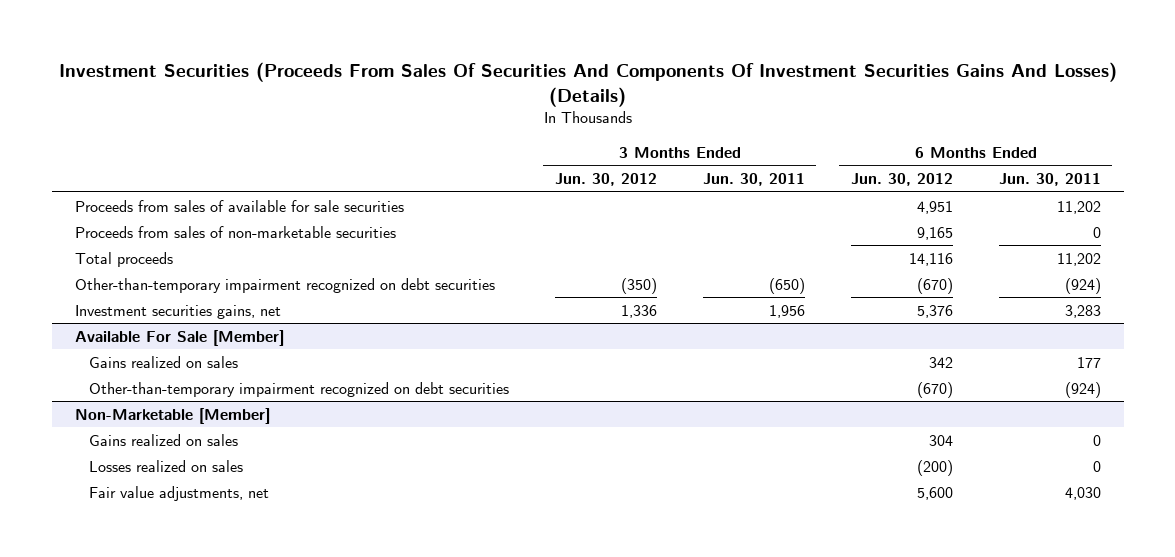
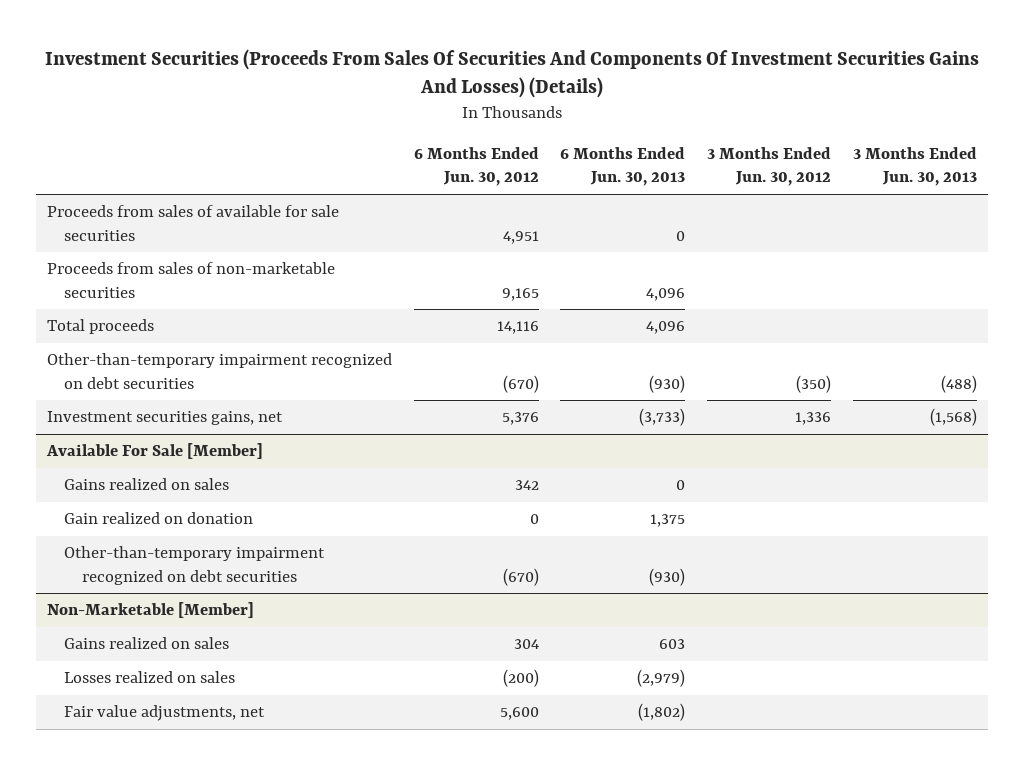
[702,173,805,187] Jun. 30, 2011 -> none
[998,173,1101,187] Jun. 30, 2011 -> none
none -> [560,146,686,187] 6 Months Ended Jun. 30, 2013
none -> [853,146,978,187] 3 Months Ended Jun. 30, 2013
none -> [64,512,254,525] Gain realized on donation

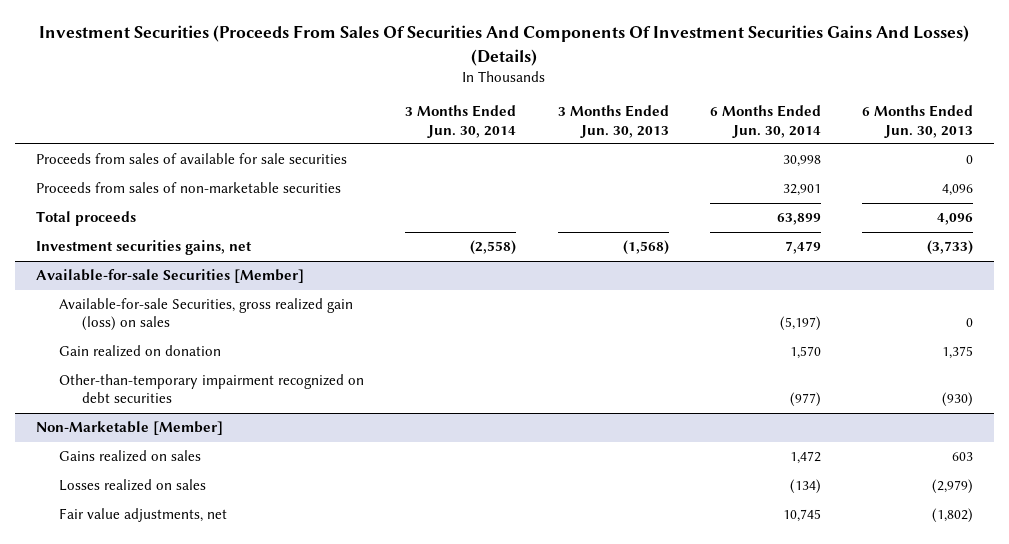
[413,146,539,187] 6 Months Ended Jun. 30, 2012 -> none
[707,146,832,187] 3 Months Ended Jun. 30, 2012 -> none
none -> [405,105,517,138] 3 Months Ended Jun. 30, 2014
none -> [709,105,821,138] 6 Months Ended Jun. 30, 2014
[46,353,392,389] Other-than-temporary impairment recognized on debt securities -> none
[64,478,230,491] Gains realized on sales -> none
[45,443,263,460] Available For Sale [Member] -> [35,269,304,284] Available-for-sale Securities [Member]
none -> [59,298,354,332] Available-for-sale Securities, gross realized gain (loss) on sales

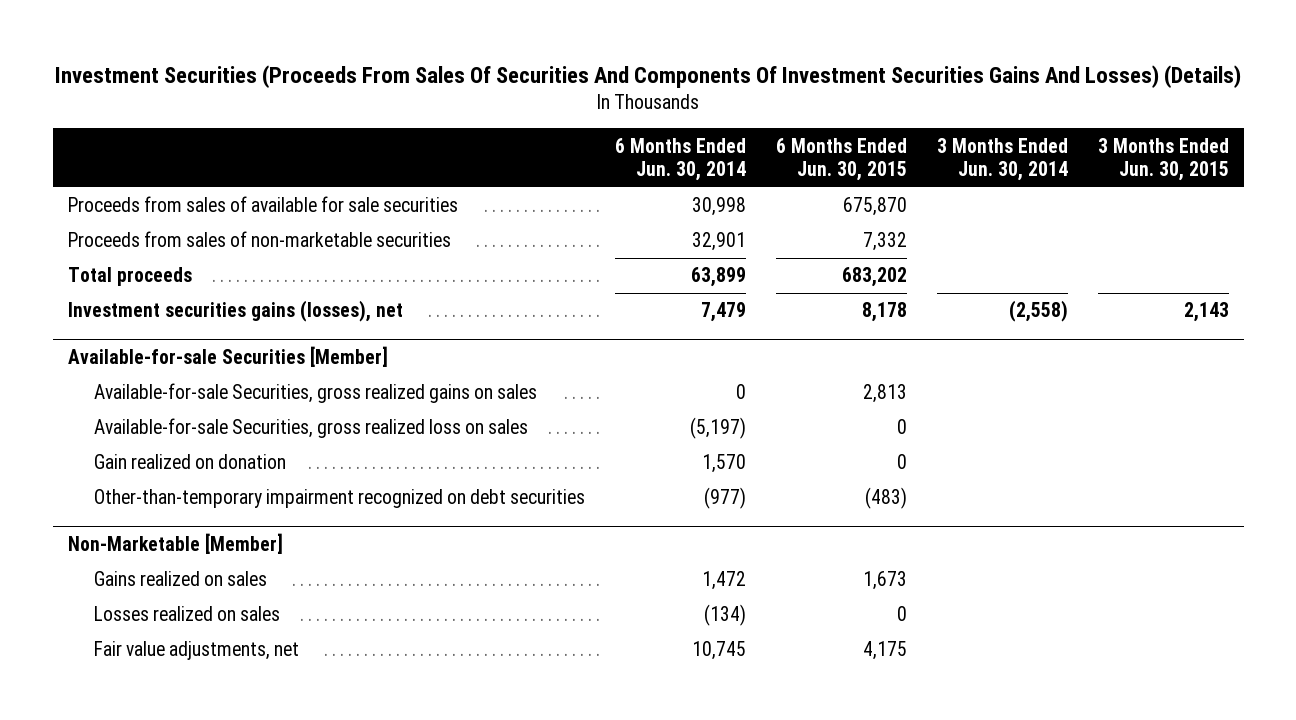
[557,105,669,138] 3 Months Ended Jun. 30, 2013 -> none
[862,105,974,138] 6 Months Ended Jun. 30, 2013 -> none
none -> [775,137,907,182] 6 Months Ended Jun. 30, 2015
none -> [1097,137,1229,182] 3 Months Ended Jun. 30, 2015
[35,240,252,256] Investment securities gains, net -> [67,300,403,323] Investment securities gains (losses), net
none -> [94,383,538,404] Available-for-sale Securities, gross realized gains on sales
[59,298,354,332] Available-for-sale Securities, gross realized gain (loss) on sales -> [94,418,529,439] Available-for-sale Securities, gross realized loss on sales

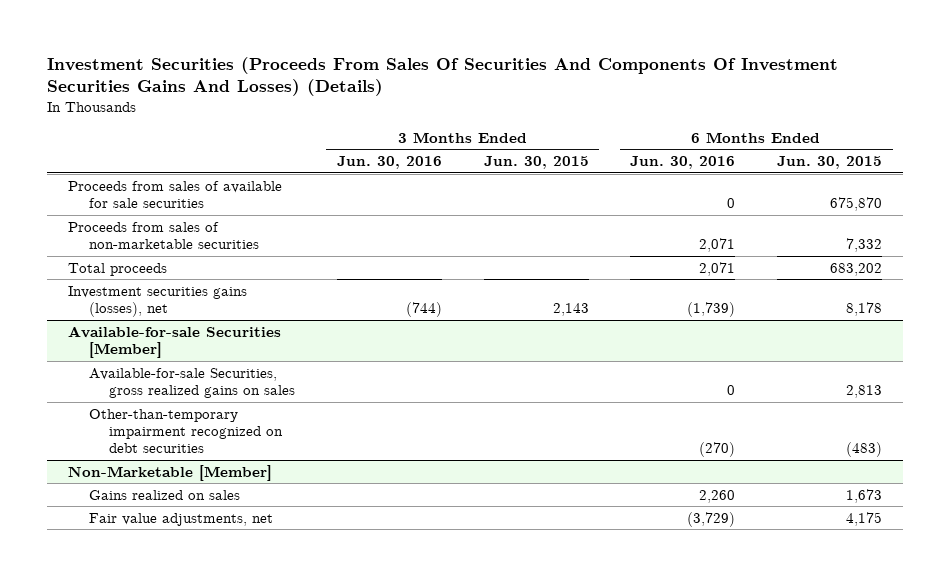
[615,137,747,182] 6 Months Ended Jun. 30, 2014 -> none
[936,137,1068,182] 3 Months Ended Jun. 30, 2014 -> none
none -> [336,156,442,170] Jun. 30, 2016
none -> [630,156,736,170] Jun. 30, 2016
[94,418,529,439] Available-for-sale Securities, gross realized loss on sales -> none
[94,454,287,470] Gain realized on donation -> none
[94,606,281,622] Losses realized on sales -> none

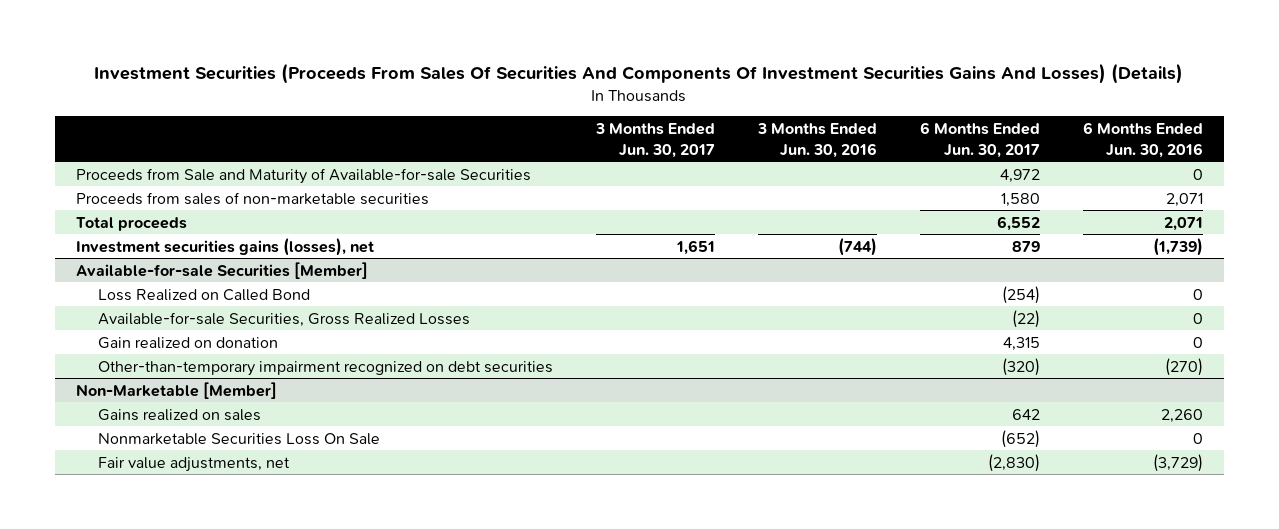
[483,156,589,170] Jun. 30, 2015 -> none
[777,156,883,170] Jun. 30, 2015 -> none
none -> [594,123,715,158] 3 Months Ended Jun. 30, 2017
none -> [919,122,1040,158] 6 Months Ended Jun. 30, 2017
[68,180,283,209] Proceeds from sales of available for sale securities -> [76,167,532,184] Proceeds from Sale and Maturity of Available-for-sale Securities
none -> [97,288,310,301] Loss Realized on Called Bond
[88,367,295,399] Available-for-sale Securities, gross realized gains on sales -> [97,311,470,327] Available-for-sale Securities, Gross Realized Losses
none -> [97,336,278,349] Gain realized on donation
none -> [97,432,380,445] Nonmarketable Securities Loss On Sale

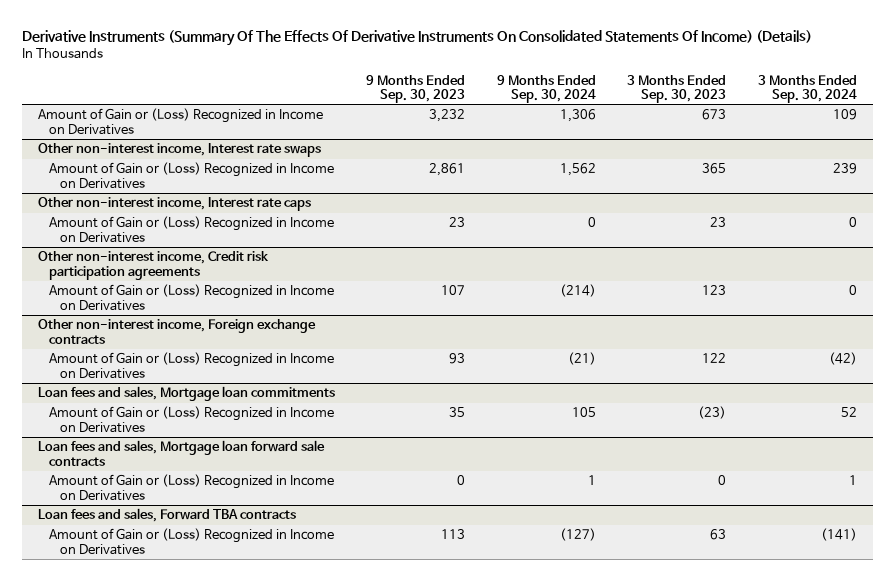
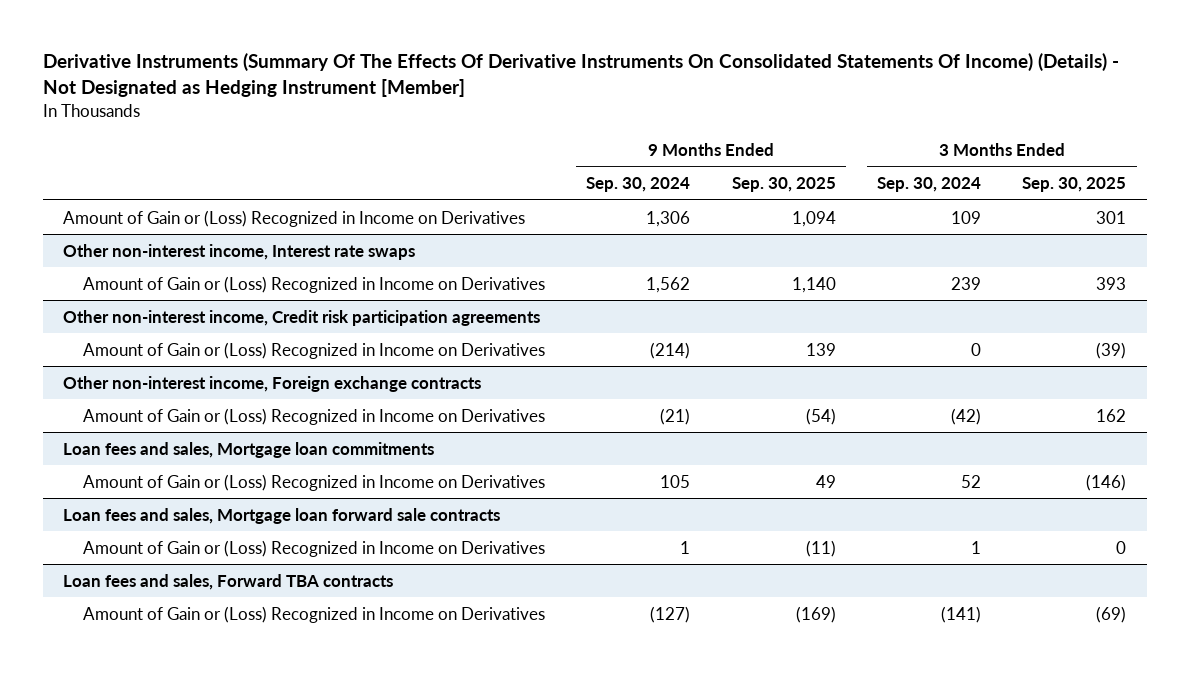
[22,30,813,47] Derivative Instruments (Summary Of The Effects Of Derivative Instruments On Consolidated Statements Of Income) (Details) -> [42,53,1119,98] Derivative Instruments (Summary Of The Effects Of Derivative Instruments On Consolidated Statements Of Income) (Details) - Not Designated as Hedging Instrument [Member]
[366,74,466,104] 9 Months Ended Sep. 30, 2023 -> none
[627,74,727,104] 3 Months Ended Sep. 30, 2023 -> none
none -> [731,177,836,193] Sep. 30, 2025
none -> [1022,177,1127,193] Sep. 30, 2025
[37,197,311,212] Other non-interest income, Interest rate caps -> none
[48,216,334,243] Amount of Gain or (Loss) Recognized in Income on Derivatives -> none

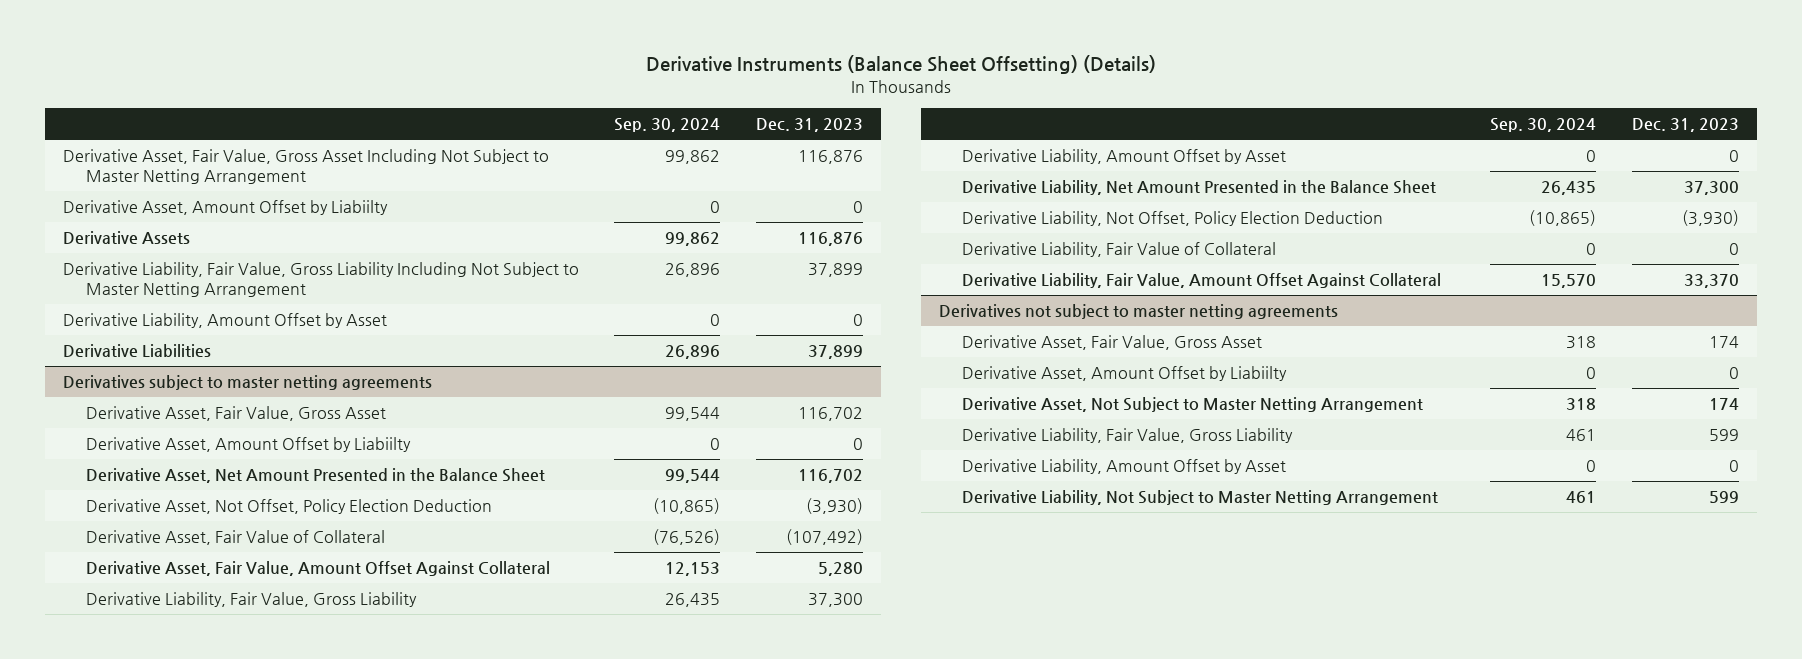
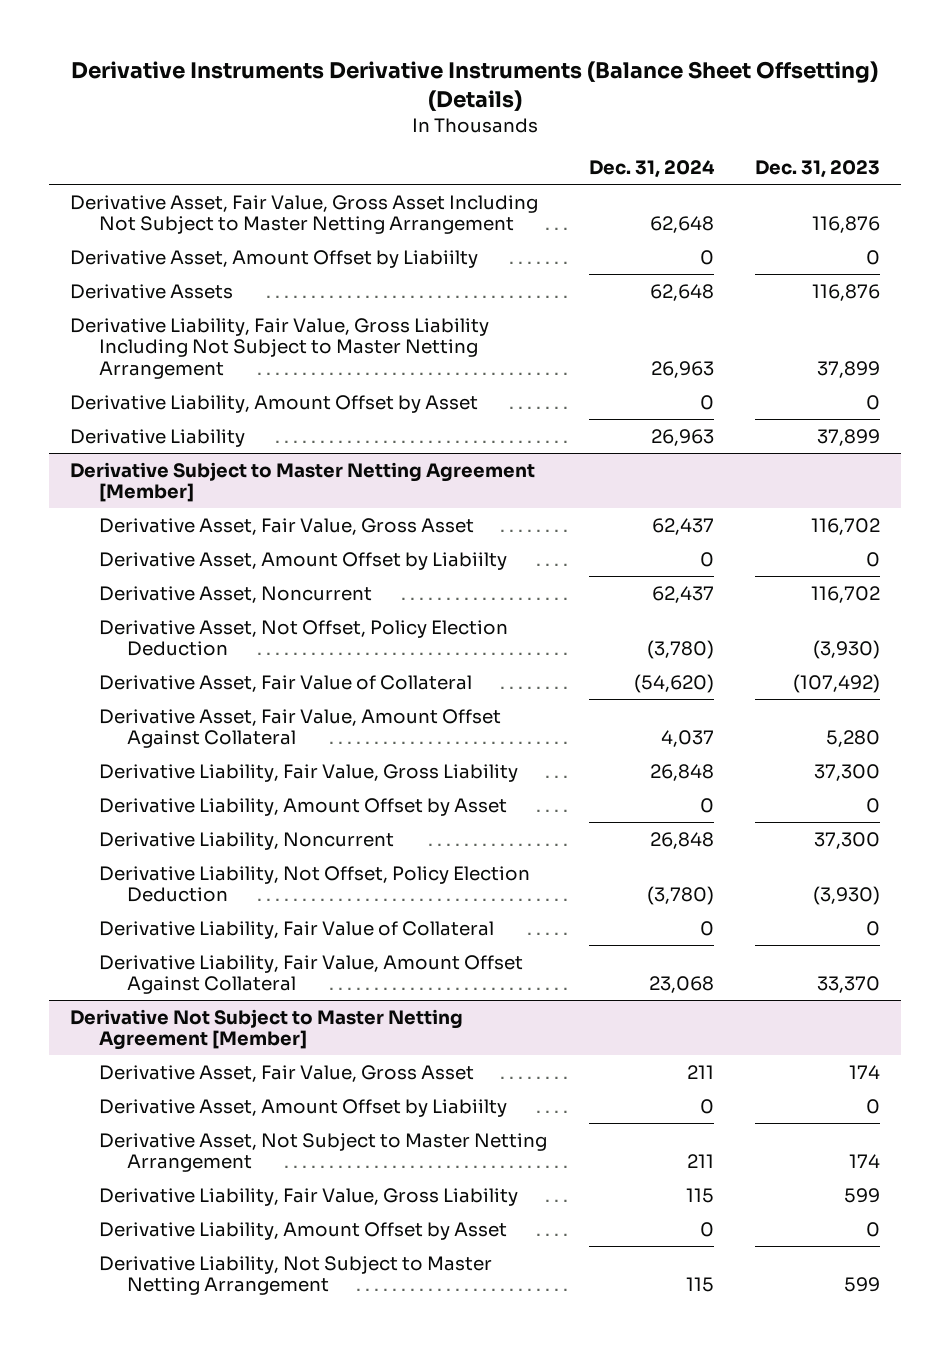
[645,55,1156,75] Derivative Instruments (Balance Sheet Offsetting) (Details) -> [71,61,879,111] Derivative Instruments Derivative Instruments (Balance Sheet Offsetting) (Details)
[614,118,721,133] Sep. 30, 2024 -> none
none -> [588,160,715,179] Dec. 31, 2024
[62,344,211,358] Derivative Liabilities -> [70,428,246,447] Derivative Liability
[62,375,432,391] Derivatives subject to master netting agreements -> [70,461,536,503] Derivative Subject to Master Netting Agreement [Member]
[86,468,546,484] Derivative Asset, Net Amount Presented in the Balance Sheet -> [98,585,372,603] Derivative Asset, Noncurrent
[962,180,1437,196] Derivative Liability, Net Amount Presented in the Balance Sheet -> [98,831,394,850] Derivative Liability, Noncurrent
[938,304,1338,320] Derivatives not subject to master netting agreements -> [70,1008,464,1051] Derivative Not Subject to Master Netting Agreement [Member]

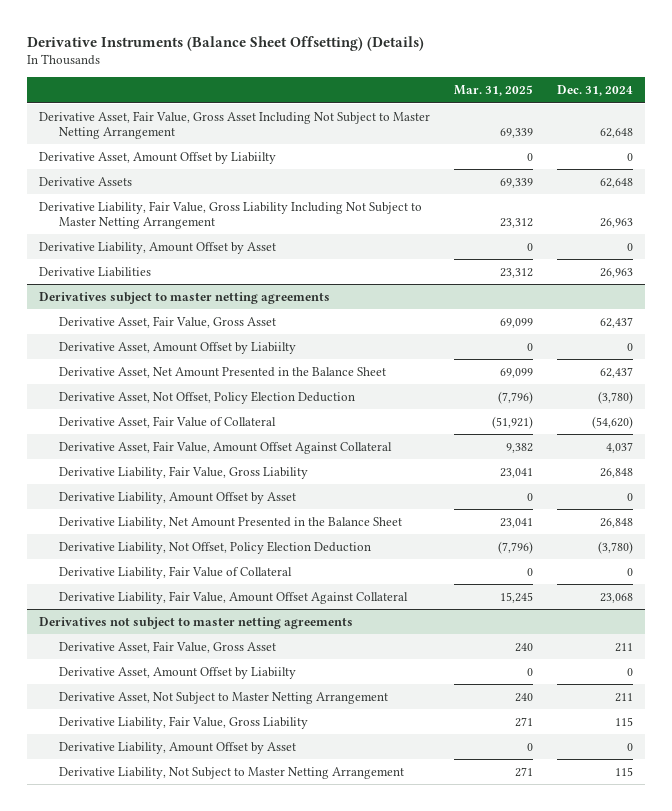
[71,61,879,111] Derivative Instruments Derivative Instruments (Balance Sheet Offsetting) (Details) -> [26,35,424,51] Derivative Instruments (Balance Sheet Offsetting) (Details)
[755,160,881,179] Dec. 31, 2023 -> none
none -> [453,85,533,97] Mar. 31, 2025
[70,428,246,447] Derivative Liability -> [38,266,151,277] Derivative Liabilities
[70,461,536,503] Derivative Subject to Master Netting Agreement [Member] -> [38,291,330,304] Derivatives subject to master netting agreements
[98,585,372,603] Derivative Asset, Noncurrent -> [59,366,387,378] Derivative Asset, Net Amount Presented in the Balance Sheet
[98,831,394,850] Derivative Liability, Noncurrent -> [59,516,403,529] Derivative Liability, Net Amount Presented in the Balance Sheet
[70,1008,464,1051] Derivative Not Subject to Master Netting Agreement [Member] -> [38,616,353,629] Derivatives not subject to master netting agreements

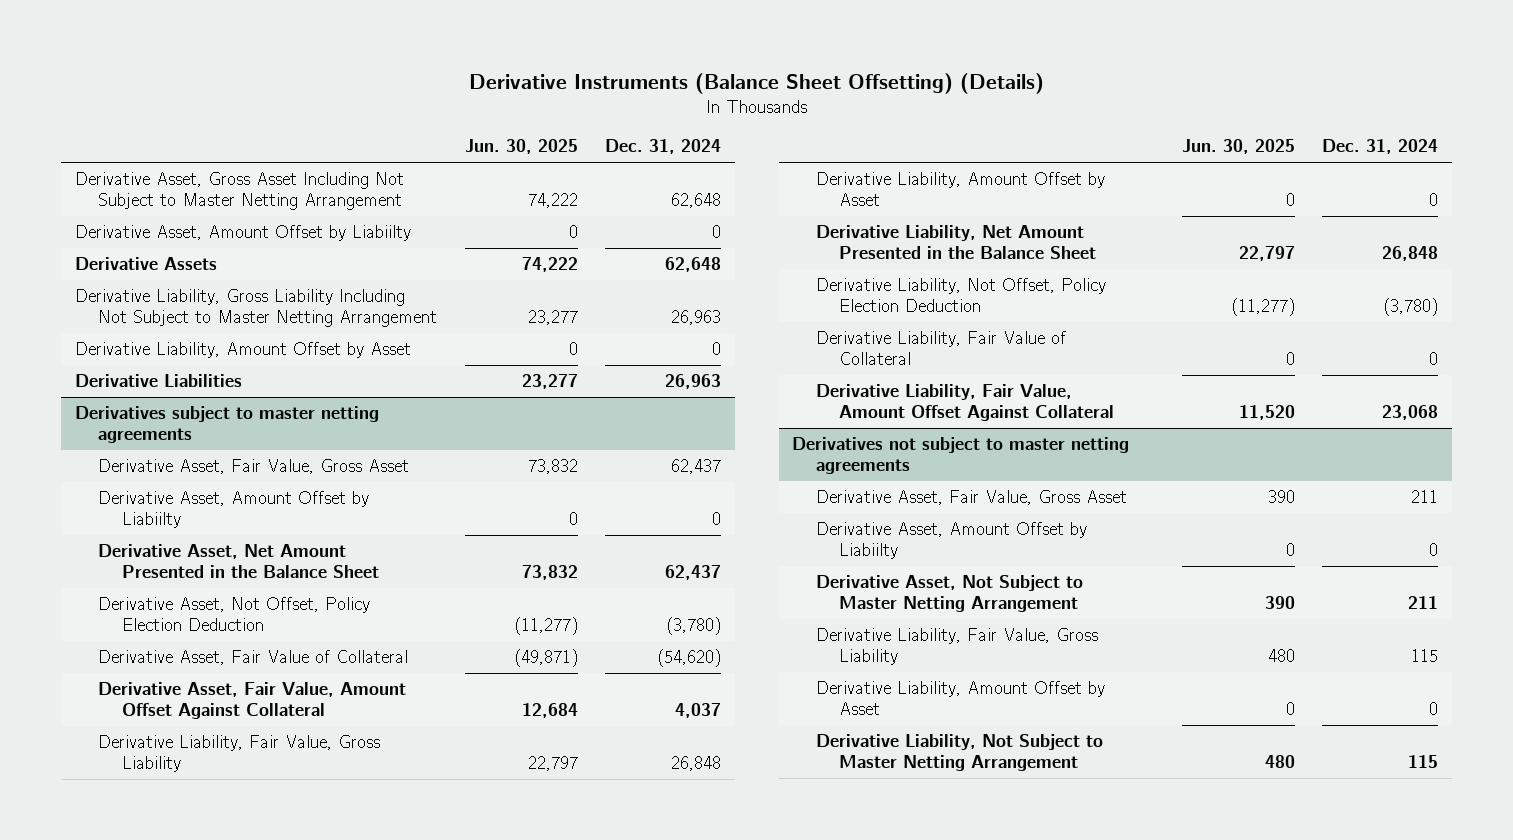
[453,85,533,97] Mar. 31, 2025 -> none
none -> [464,139,578,155] Jun. 30, 2025
[38,110,430,139] Derivative Asset, Fair Value, Gross Asset Including Not Subject to Master Netting Arrangement -> [74,172,404,211] Derivative Asset, Gross Asset Including Not Subject to Master Netting Arrangement
[38,200,422,229] Derivative Liability, Fair Value, Gross Liability Including Not Subject to Master Netting Arrangement -> [74,289,438,328] Derivative Liability, Gross Liability Including Not Subject to Master Netting Arrangement

